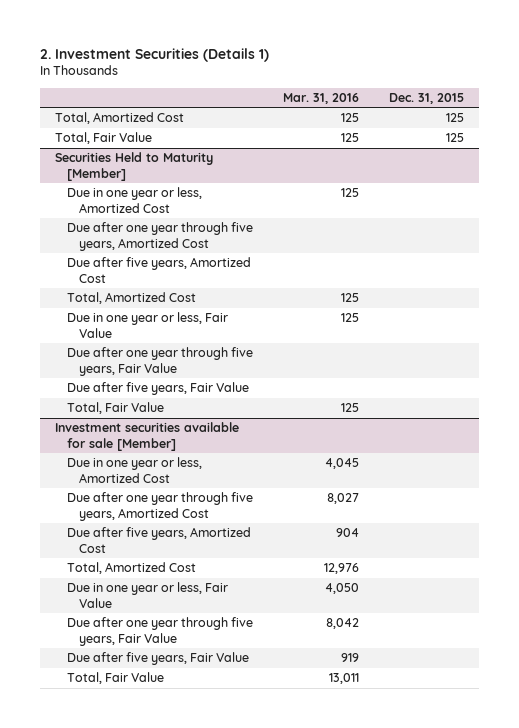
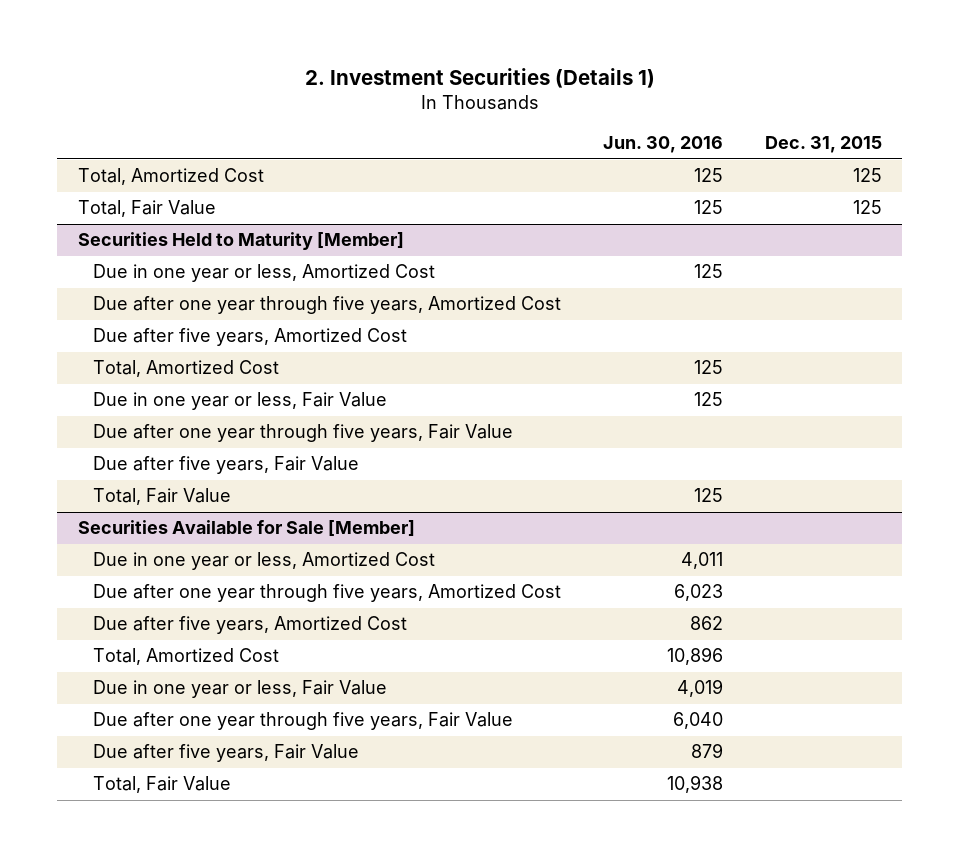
[283,92,360,104] Mar. 31, 2016 -> none
none -> [602,136,723,154] Jun. 30, 2016
[54,422,239,451] Investment securities available for sale [Member] -> [78,520,416,538] Securities Available for Sale [Member]

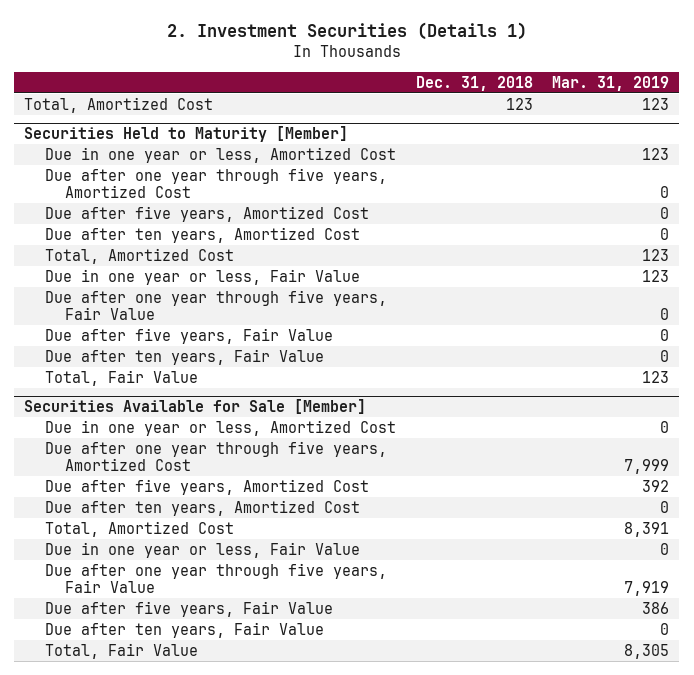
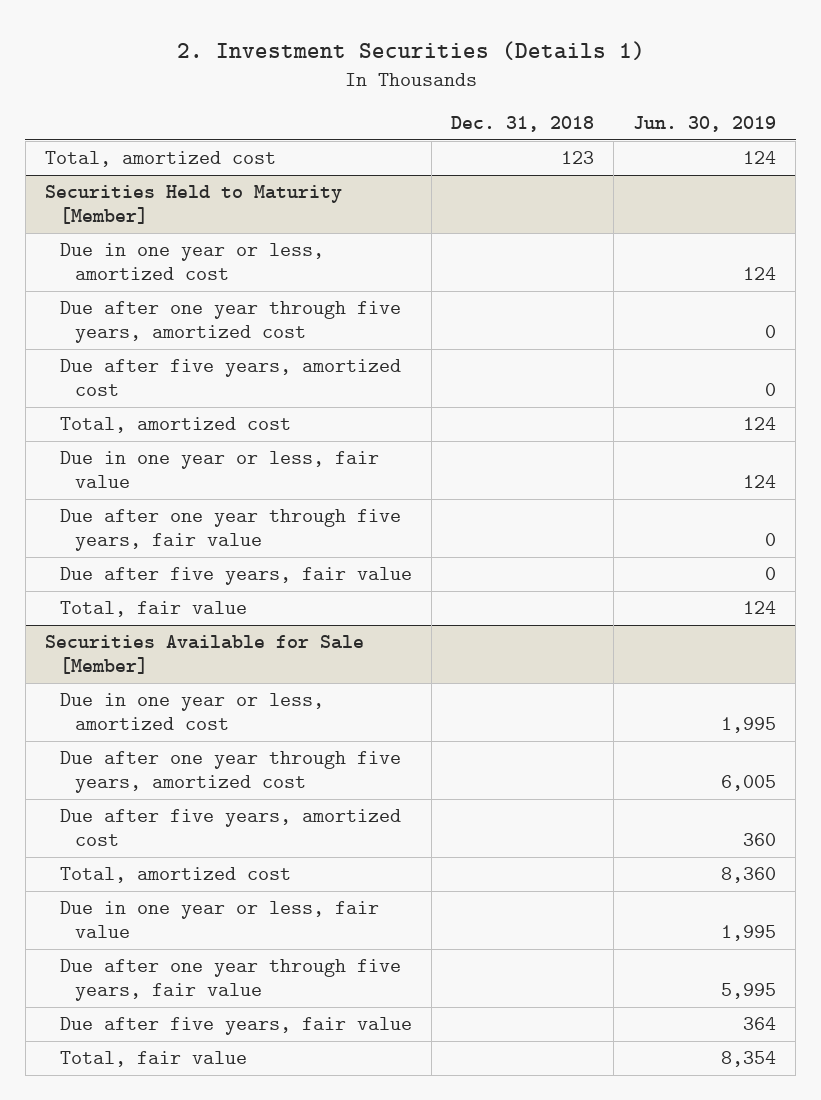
[552,75,670,91] Mar. 31, 2019 -> none
none -> [633,116,777,133] Jun. 30, 2019
[24,96,214,113] Total, Amortized Cost -> [45,151,277,168] Total, amortized cost
[44,226,360,243] Due after ten years, Amortized Cost -> none
[44,348,324,365] Due after ten years, Fair Value -> none
[44,146,396,163] Due in one year or less, Amortized Cost -> [59,243,324,281] Due in one year or less, amortized cost
[44,167,387,198] Due after one year through five years, Amortized Cost -> [59,301,401,344] Due after one year through five years, amortized cost
[44,205,369,222] Due after five years, Amortized Cost -> [59,359,401,397] Due after five years, amortized cost
[44,247,234,264] Total, Amortized Cost -> [59,417,291,434] Total, amortized cost
[44,268,360,285] Due in one year or less, Fair Value -> [59,451,379,489] Due in one year or less, fair value
[44,289,387,320] Due after one year through five years, Fair Value -> [59,509,401,552] Due after one year through five years, fair value
[44,327,333,344] Due after five years, Fair Value -> [59,567,412,586] Due after five years, fair value
[44,369,198,386] Total, Fair Value -> [59,601,247,618] Total, fair value
[44,499,360,516] Due after ten years, Amortized Cost -> none
[44,621,324,638] Due after ten years, Fair Value -> none
[44,419,396,436] Due in one year or less, Amortized Cost -> [59,693,324,731] Due in one year or less, amortized cost
[44,440,387,471] Due after one year through five years, Amortized Cost -> [59,751,401,794] Due after one year through five years, amortized cost
[44,478,369,495] Due after five years, Amortized Cost -> [59,809,401,847] Due after five years, amortized cost
[44,520,234,537] Total, Amortized Cost -> [59,867,291,884] Total, amortized cost
[44,541,360,558] Due in one year or less, Fair Value -> [59,901,379,939] Due in one year or less, fair value
[44,562,387,593] Due after one year through five years, Fair Value -> [59,959,401,1002] Due after one year through five years, fair value
[44,600,333,617] Due after five years, Fair Value -> [59,1017,412,1036] Due after five years, fair value
[44,642,198,659] Total, Fair Value -> [59,1051,247,1068] Total, fair value

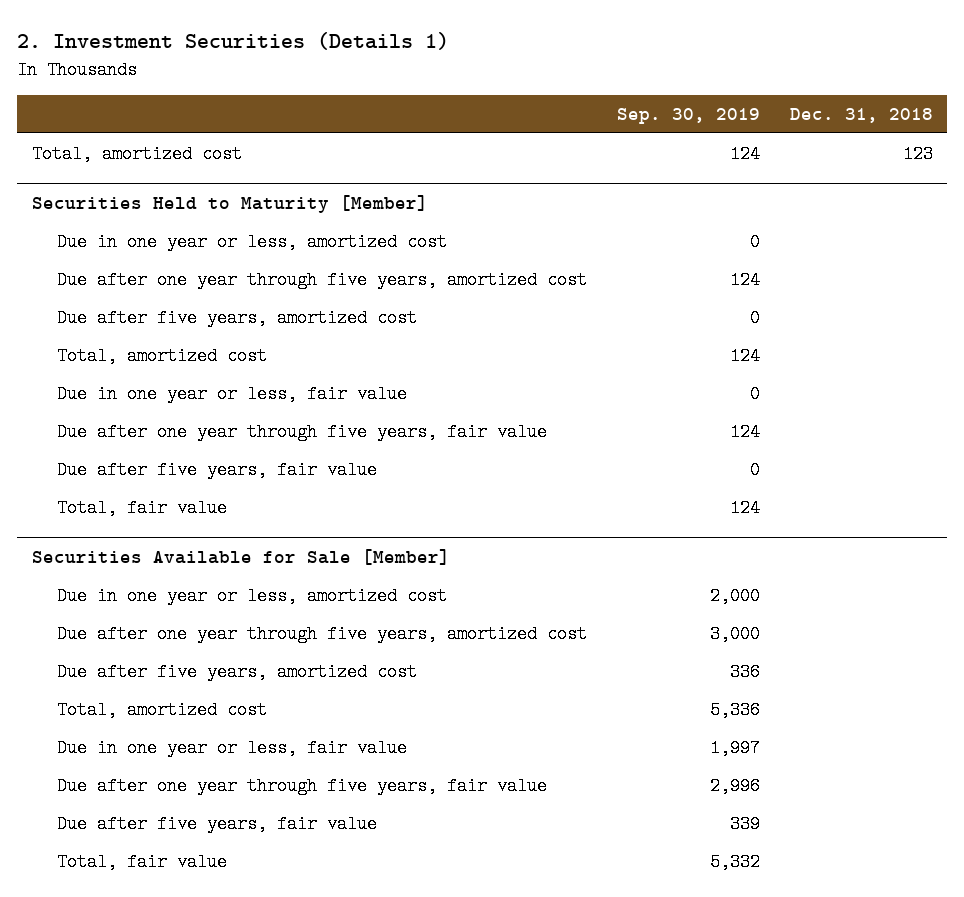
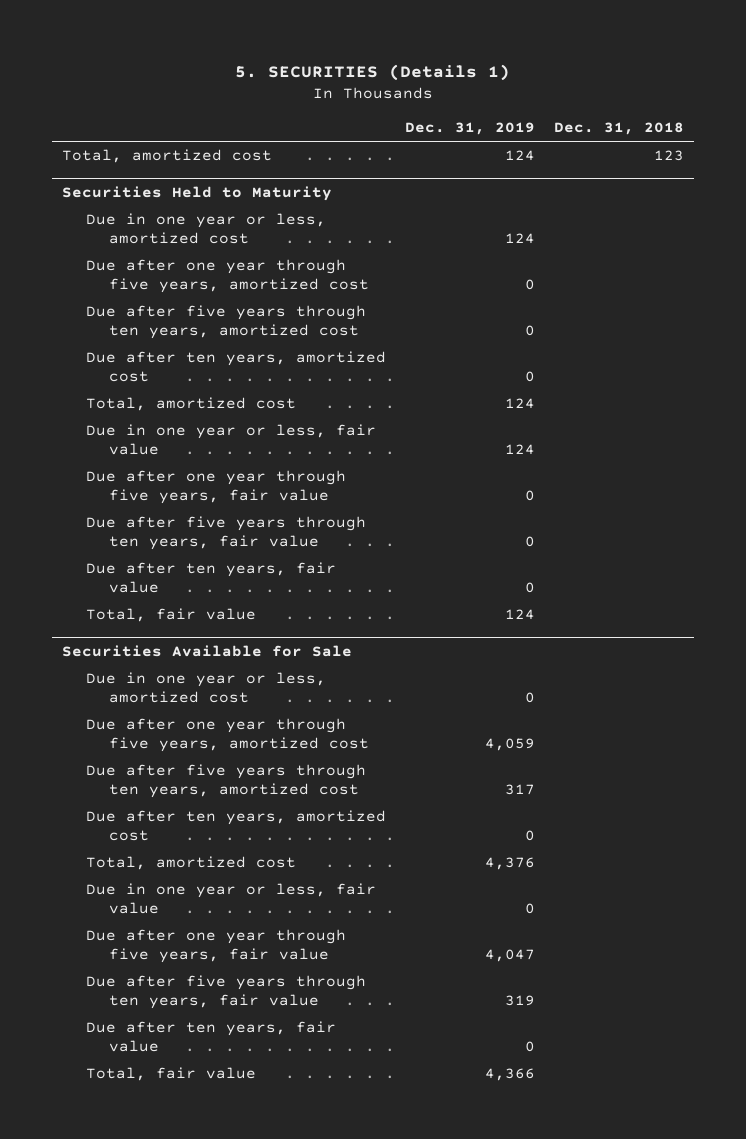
[17,31,450,50] 2. Investment Securities (Details 1) -> [234,63,510,81] 5. SECURITIES (Details 1)
[616,107,760,124] Sep. 30, 2019 -> none
none -> [404,122,535,136] Dec. 31, 2019
[31,195,428,214] Securities Held to Maturity [Member] -> [61,185,332,201] Securities Held to Maturity
[57,309,418,328] Due after five years, amortized cost -> [85,305,366,340] Due after five years through ten years, amortized cost
none -> [85,351,386,383] Due after ten years, amortized cost
[57,461,378,480] Due after five years, fair value -> [85,516,366,551] Due after five years through ten years, fair value
none -> [85,562,336,594] Due after ten years, fair value
[31,549,450,566] Securities Available for Sale [Member] -> [61,644,352,657] Securities Available for Sale
[57,663,418,682] Due after five years, amortized cost -> [85,764,366,799] Due after five years through ten years, amortized cost
none -> [85,810,386,842] Due after ten years, amortized cost
[57,815,378,834] Due after five years, fair value -> [85,975,366,1010] Due after five years through ten years, fair value
none -> [85,1021,336,1053] Due after ten years, fair value

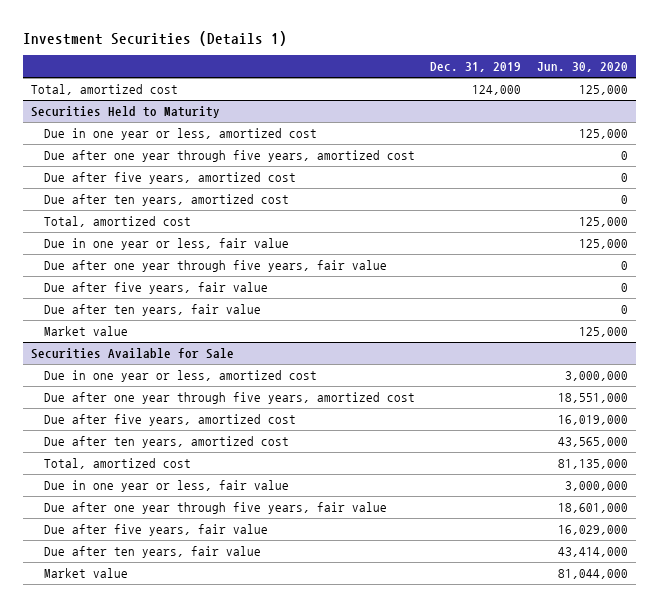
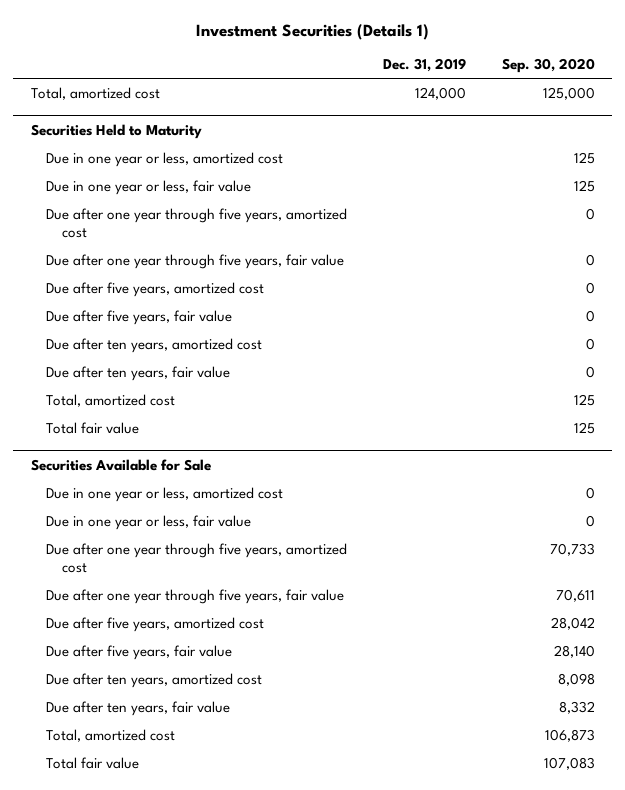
[536,62,628,73] Jun. 30, 2020 -> none
none -> [501,58,595,74] Sep. 30, 2020
[43,149,415,162] Due after one year through five years, amortized cost -> [46,207,348,238] Due after one year through five years, amortized cost
[43,171,296,184] Due after five years, amortized cost -> [46,281,265,297] Due after five years, amortized cost
[43,193,289,206] Due after ten years, amortized cost -> [46,337,263,353] Due after ten years, amortized cost
[43,215,191,227] Total, amortized cost -> [46,393,176,407] Total, amortized cost
[43,325,128,336] Market value -> [46,421,140,434] Total fair value
[43,391,415,404] Due after one year through five years, amortized cost -> [46,542,348,573] Due after one year through five years, amortized cost
[43,413,296,426] Due after five years, amortized cost -> [46,616,265,632] Due after five years, amortized cost
[43,435,289,448] Due after ten years, amortized cost -> [46,672,263,688] Due after ten years, amortized cost
[43,457,191,469] Total, amortized cost -> [46,728,176,742] Total, amortized cost
[43,567,128,578] Market value -> [46,756,140,769] Total fair value

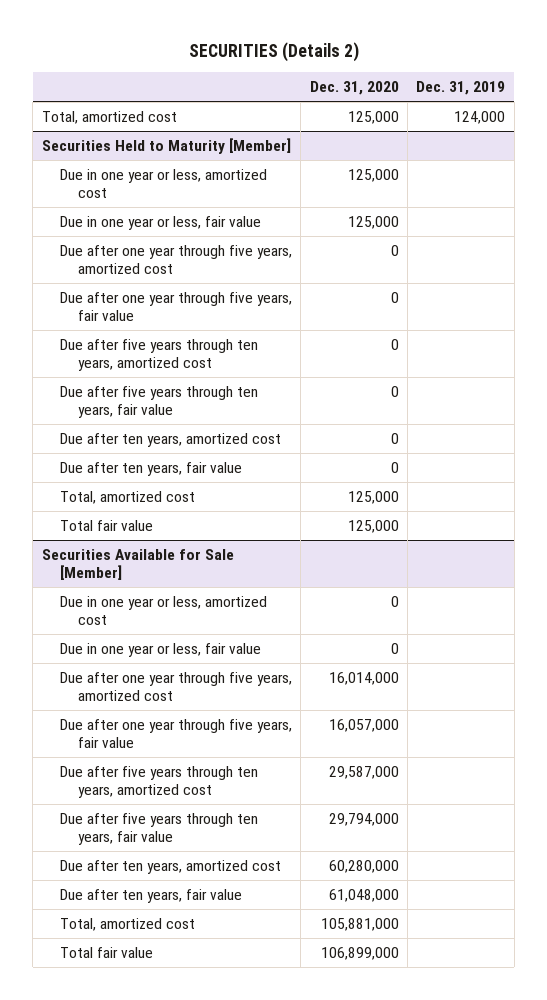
[195,23,429,40] Investment Securities (Details 1) -> [188,41,359,62] SECURITIES (Details 2)
[501,58,595,74] Sep. 30, 2020 -> none
none -> [309,80,399,95] Dec. 31, 2020
[30,123,202,139] Securities Held to Maturity -> [41,137,291,154] Securities Held to Maturity [Member]
[46,281,265,297] Due after five years, amortized cost -> [59,338,258,371] Due after five years through ten years, amortized cost
[46,309,233,325] Due after five years, fair value -> [59,385,258,418] Due after five years through ten years, fair value
[30,458,211,471] Securities Available for Sale -> [41,548,234,580] Securities Available for Sale [Member]
[46,616,265,632] Due after five years, amortized cost -> [59,765,258,798] Due after five years through ten years, amortized cost
[46,644,233,660] Due after five years, fair value -> [59,812,258,845] Due after five years through ten years, fair value

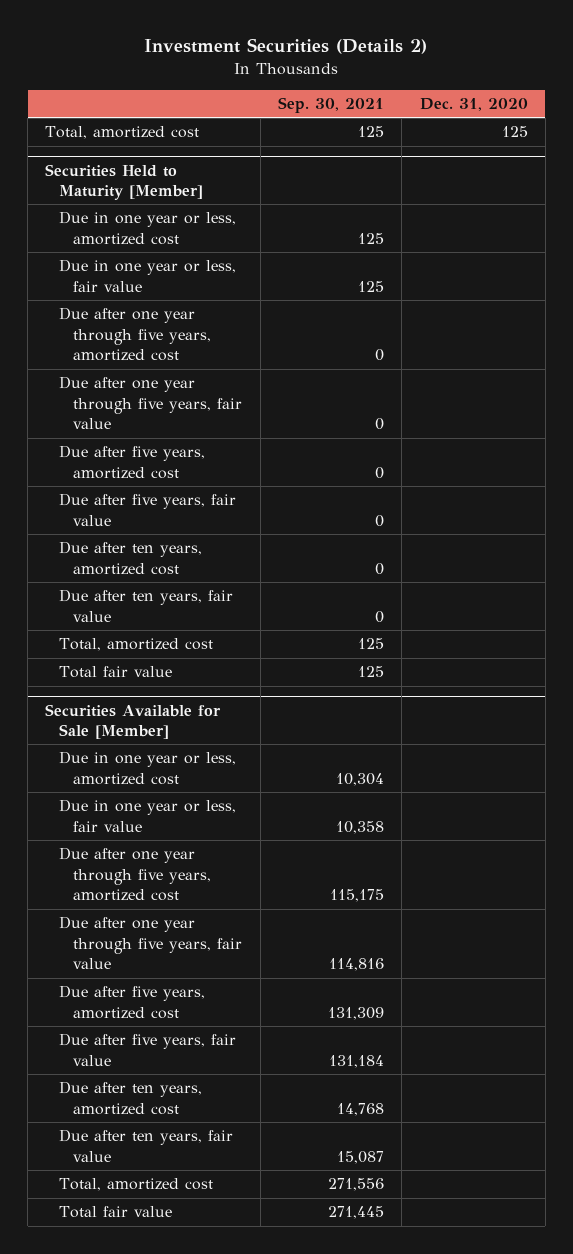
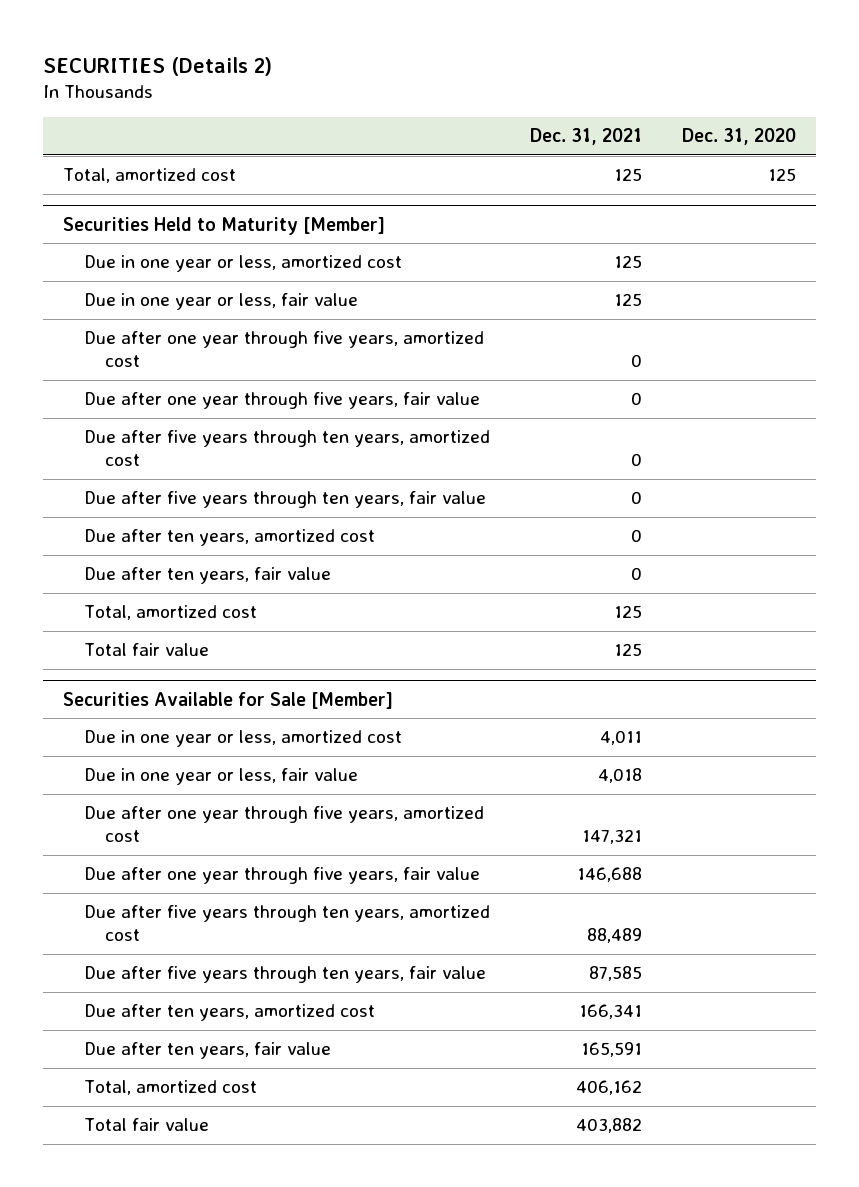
[144,38,428,55] Investment Securities (Details 2) -> [43,56,273,76] SECURITIES (Details 2)
[277,96,384,113] Sep. 30, 2021 -> none
none -> [529,128,642,146] Dec. 31, 2021
[59,445,206,479] Due after five years, amortized cost -> [84,430,491,467] Due after five years through ten years, amortized cost
[59,493,237,526] Due after five years, fair value -> [84,491,487,509] Due after five years through ten years, fair value
[59,985,206,1019] Due after five years, amortized cost -> [84,905,491,942] Due after five years through ten years, amortized cost
[59,1033,237,1066] Due after five years, fair value -> [84,966,487,984] Due after five years through ten years, fair value

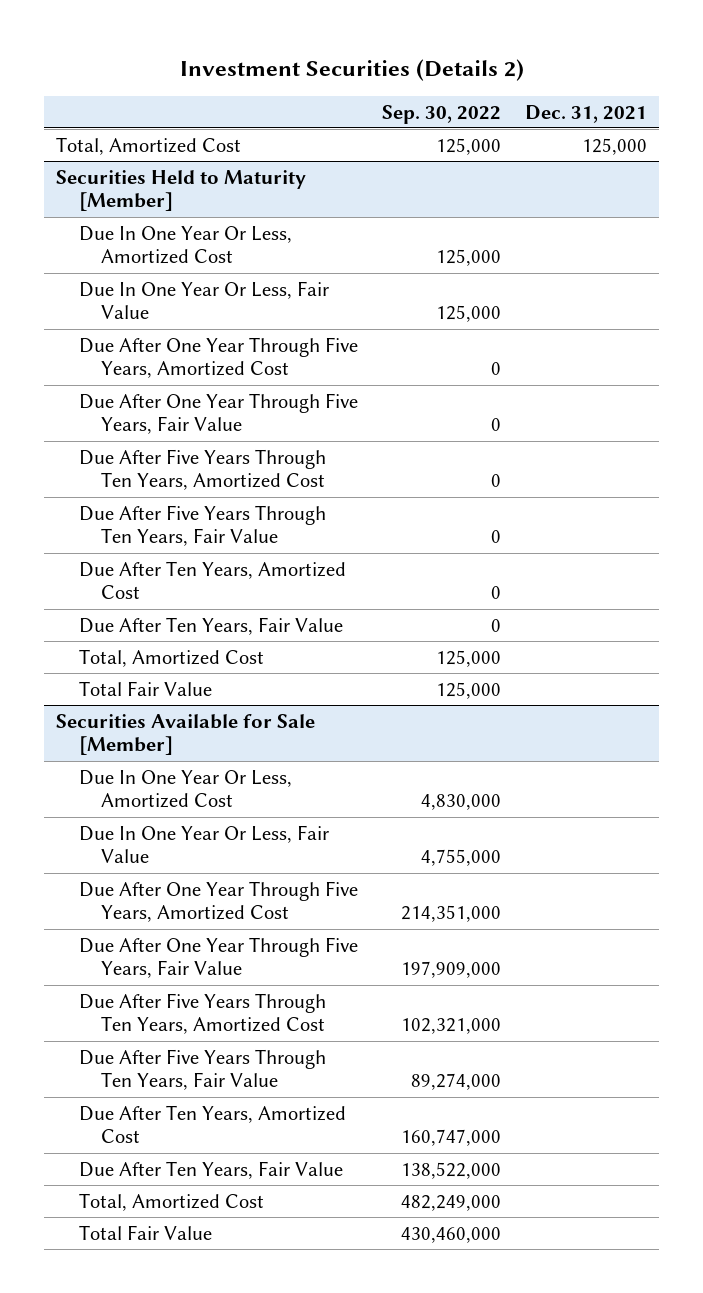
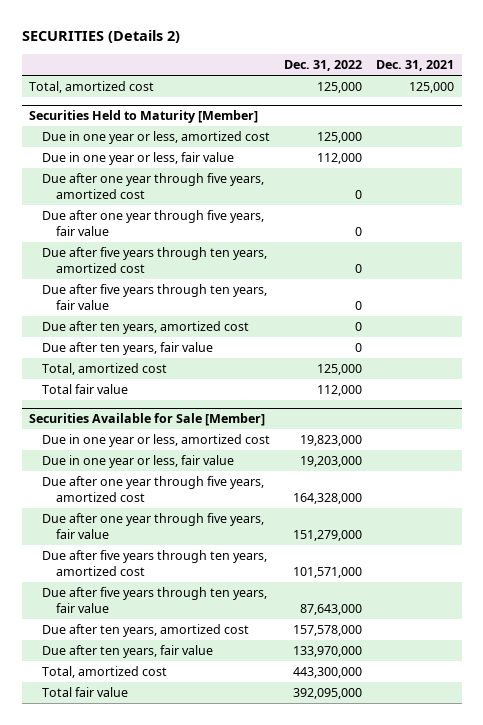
[179,58,524,81] Investment Securities (Details 2) -> [21,30,180,44] SECURITIES (Details 2)
[381,104,501,124] Sep. 30, 2022 -> none
none -> [284,60,363,72] Dec. 31, 2022
[56,136,242,155] Total, Amortized Cost -> [28,81,154,94] Total, amortized cost
[78,225,292,265] Due In One Year Or Less, Amortized Cost -> [42,131,271,145] Due in one year or less, amortized cost
[78,280,329,320] Due In One Year Or Less, Fair Value -> [42,152,235,166] Due in one year or less, fair value
[78,336,358,379] Due After One Year Through Five Years, Amortized Cost -> [42,173,265,200] Due after one year through five years, amortized cost
[78,392,358,435] Due After One Year Through Five Years, Fair Value -> [42,210,265,237] Due after one year through five years, fair value
[78,448,326,491] Due After Five Years Through Ten Years, Amortized Cost -> [42,247,268,274] Due after five years through ten years, amortized cost
[78,504,326,547] Due After Five Years Through Ten Years, Fair Value -> [42,284,268,311] Due after five years through ten years, fair value
[78,560,346,600] Due After Ten Years, Amortized Cost -> [42,321,250,335] Due after ten years, amortized cost
[78,616,343,635] Due After Ten Years, Fair Value -> [42,342,214,356] Due after ten years, fair value
[78,648,264,667] Total, Amortized Cost -> [42,363,168,376] Total, amortized cost
[78,680,212,696] Total Fair Value -> [42,384,129,395] Total fair value
[78,769,292,809] Due In One Year Or Less, Amortized Cost -> [42,434,271,448] Due in one year or less, amortized cost
[78,824,329,864] Due In One Year Or Less, Fair Value -> [42,455,235,469] Due in one year or less, fair value
[78,880,358,923] Due After One Year Through Five Years, Amortized Cost -> [42,476,265,503] Due after one year through five years, amortized cost
[78,936,358,979] Due After One Year Through Five Years, Fair Value -> [42,513,265,540] Due after one year through five years, fair value
[78,992,326,1035] Due After Five Years Through Ten Years, Amortized Cost -> [42,550,268,577] Due after five years through ten years, amortized cost
[78,1048,326,1091] Due After Five Years Through Ten Years, Fair Value -> [42,587,268,614] Due after five years through ten years, fair value
[78,1104,346,1144] Due After Ten Years, Amortized Cost -> [42,624,250,638] Due after ten years, amortized cost
[78,1160,343,1179] Due After Ten Years, Fair Value -> [42,645,214,659] Due after ten years, fair value
[78,1192,264,1211] Total, Amortized Cost -> [42,666,168,679] Total, amortized cost
[78,1224,212,1240] Total Fair Value -> [42,687,129,698] Total fair value

